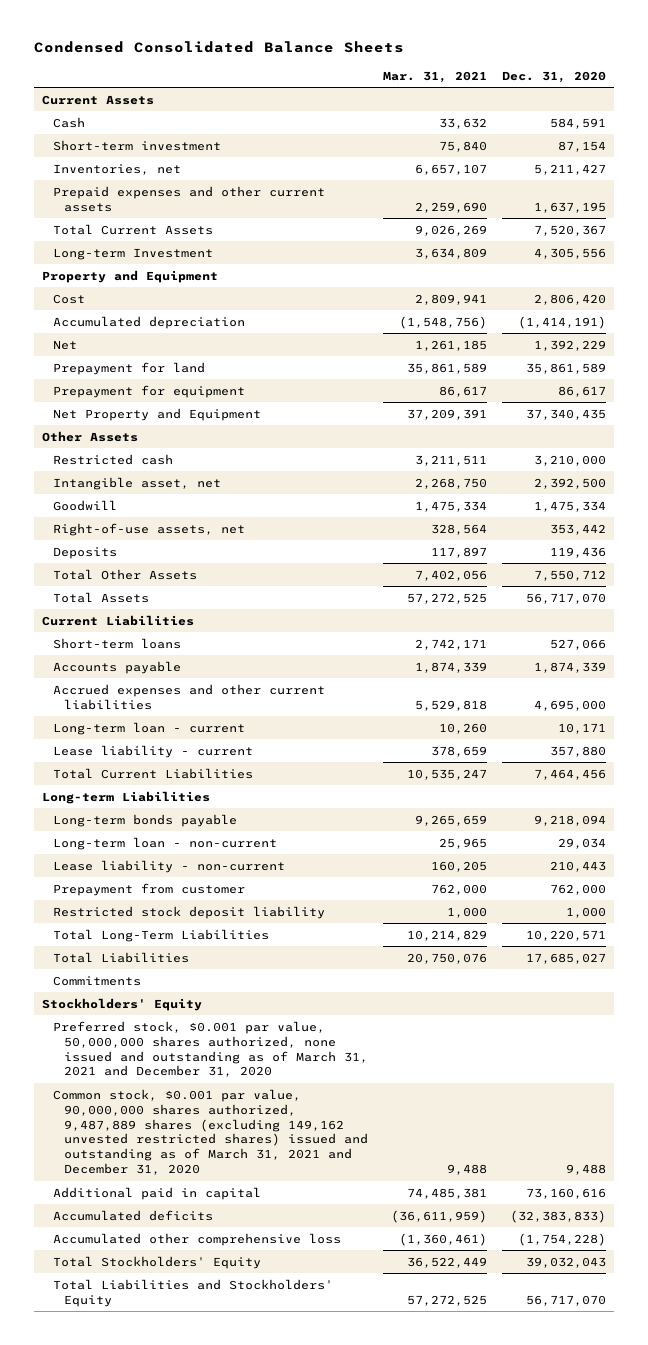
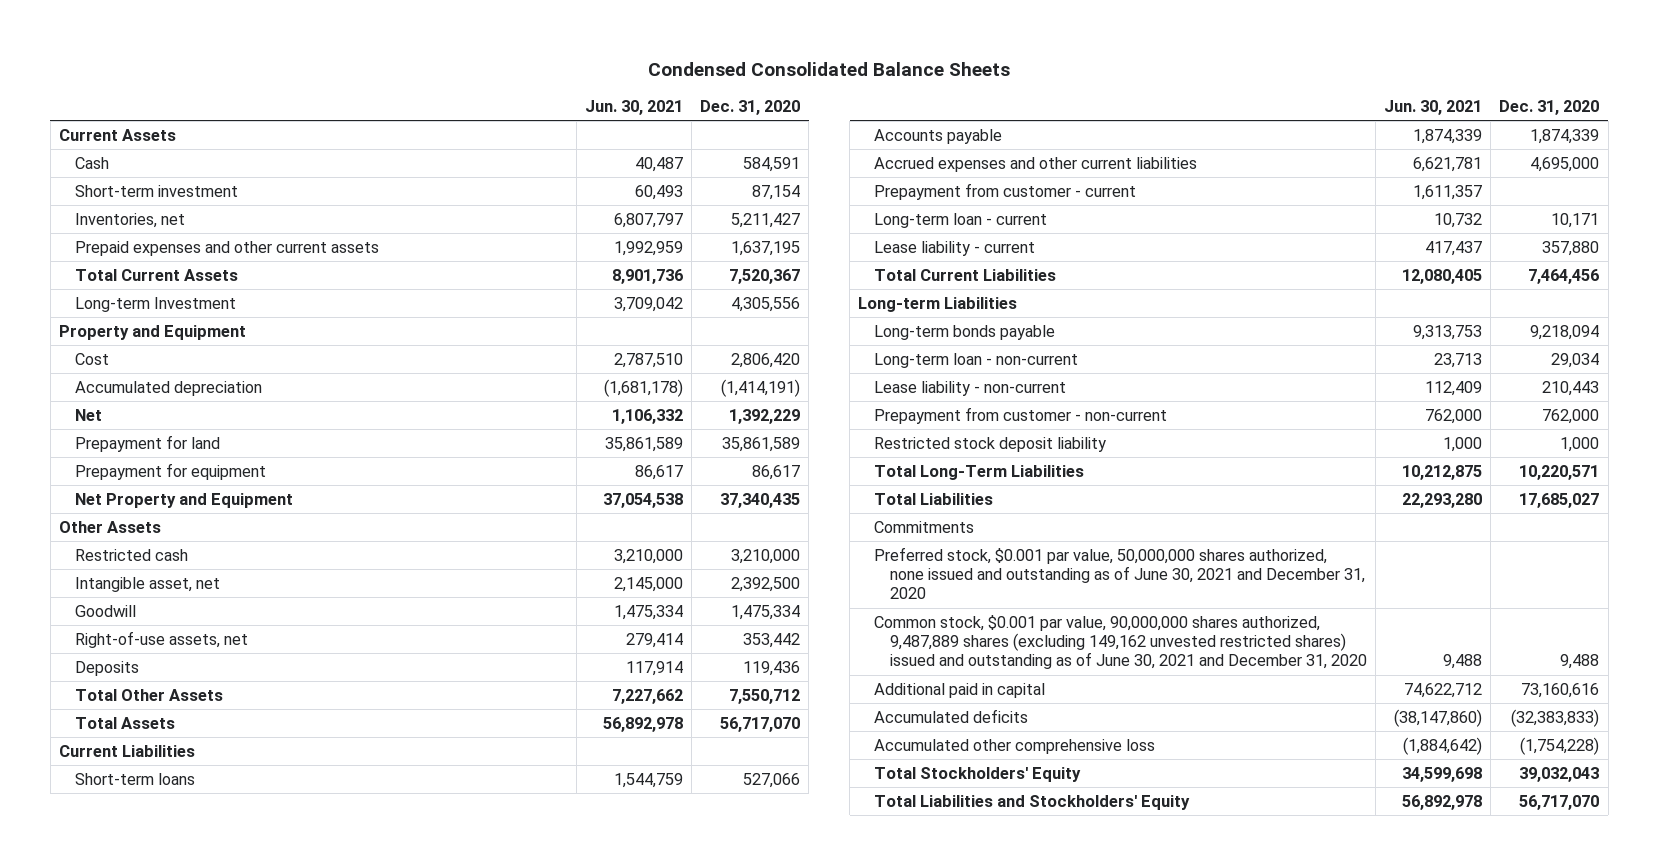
[383,70,488,83] Mar. 31, 2021 -> none
none -> [584,99,683,115] Jun. 30, 2021
none -> [874,182,1137,200] Prepayment from customer - current
[52,882,245,896] Prepayment from customer -> [874,406,1168,424] Prepayment from customer - non-current
[41,997,202,1011] Stockholders' Equity -> none
[52,1020,368,1078] Preferred stock, $0.001 par value, 50,000,000 shares authorized, none issued and outstanding as of March 31, 2021 and December 31, 2020 -> [874,546,1365,600] Preferred stock, $0.001 par value, 50,000,000 shares authorized, none issued and outstanding as of June 30, 2021 and December 31, 2020
[52,1088,368,1176] Common stock, $0.001 par value, 90,000,000 shares authorized, 9,487,889 shares (excluding 149,162 unvested restricted shares) issued and outstanding as of March 31, 2021 and December 31, 2020 -> [874,614,1367,670] Common stock, $0.001 par value, 90,000,000 shares authorized, 9,487,889 shares (excluding 149,162 unvested restricted shares) issued and outstanding as of June 30, 2021 and December 31, 2020

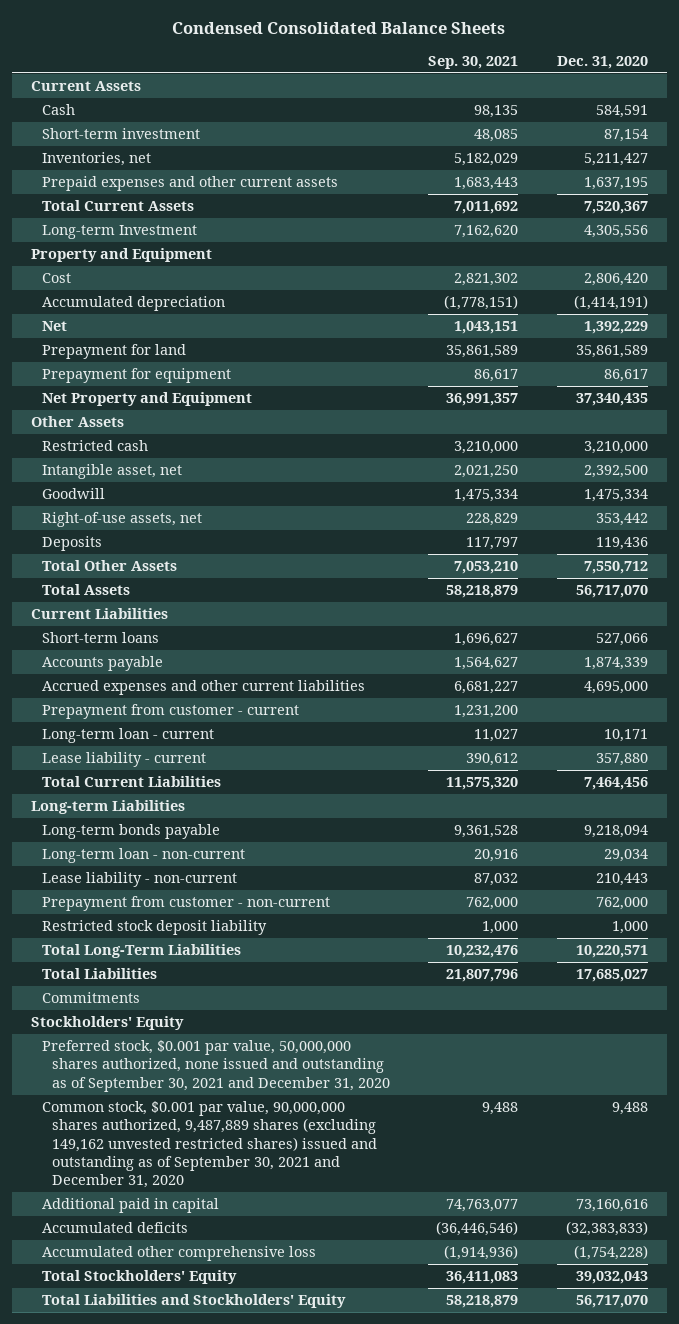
[584,99,683,115] Jun. 30, 2021 -> none
none -> [428,55,519,69] Sep. 30, 2021
none -> [31,1016,185,1031] Stockholders' Equity
[874,546,1365,600] Preferred stock, $0.001 par value, 50,000,000 shares authorized, none issued and outstanding as of June 30, 2021 and December 31, 2020 -> [41,1040,391,1092] Preferred stock, $0.001 par value, 50,000,000 shares authorized, none issued and outstanding as of September 30, 2021 and December 31, 2020
[874,614,1367,670] Common stock, $0.001 par value, 90,000,000 shares authorized, 9,487,889 shares (excluding 149,162 unvested restricted shares) issued and outstanding as of June 30, 2021 and December 31, 2020 -> [41,1101,378,1189] Common stock, $0.001 par value, 90,000,000 shares authorized, 9,487,889 shares (excluding 149,162 unvested restricted shares) issued and outstanding as of September 30, 2021 and December 31, 2020

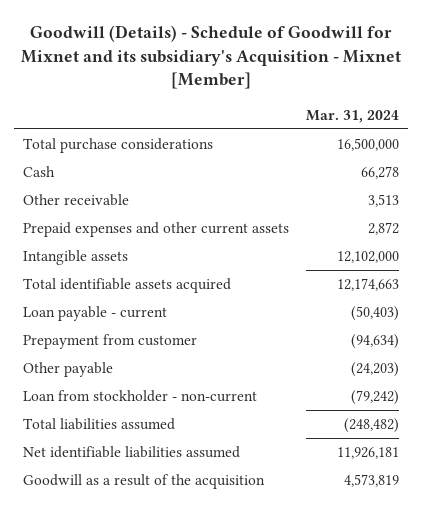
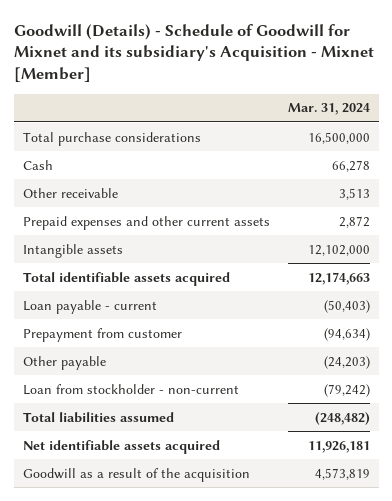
[22,446,240,459] Net identifiable liabilities assumed -> [22,439,220,454] Net identifiable assets acquired

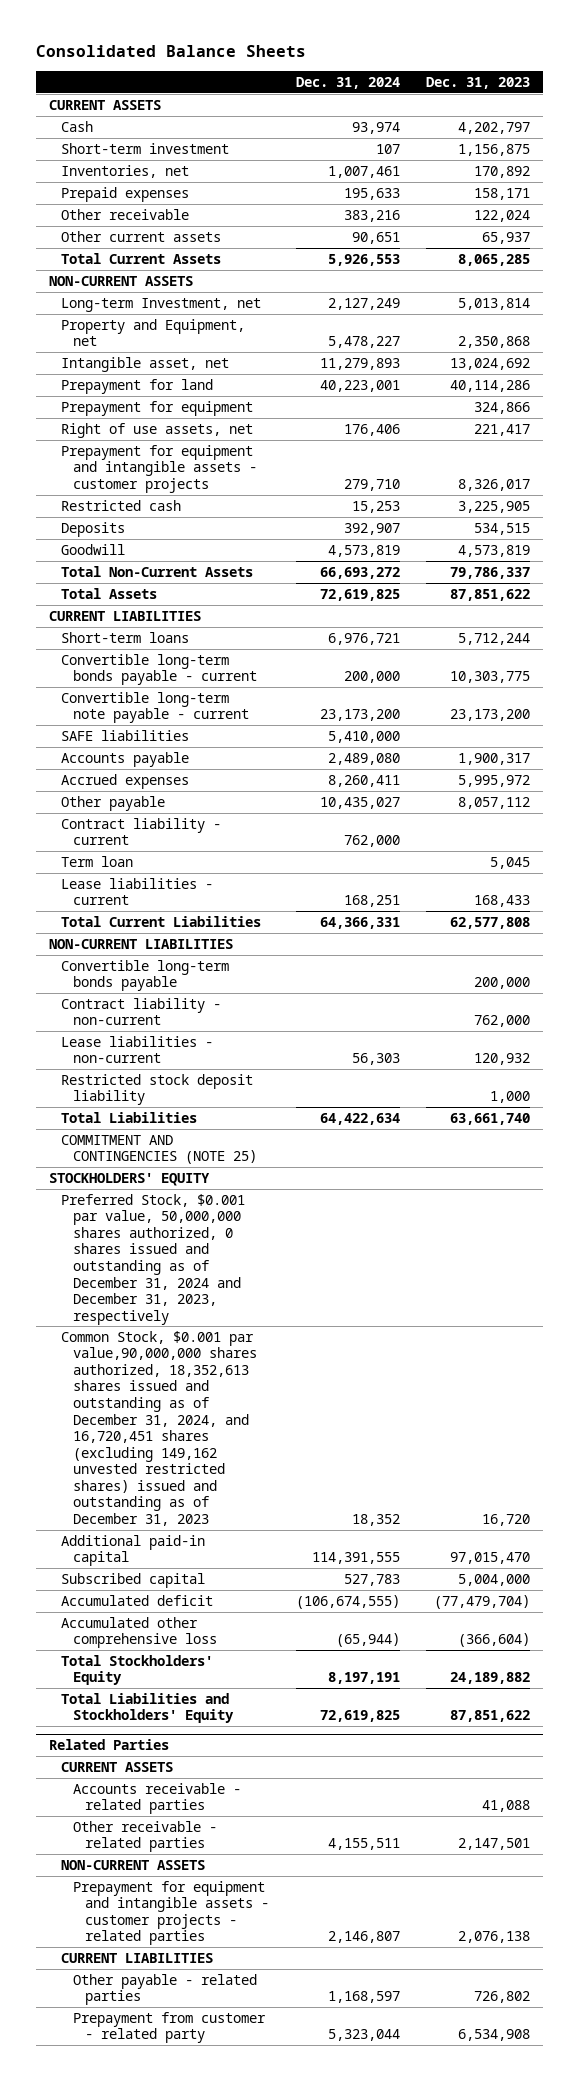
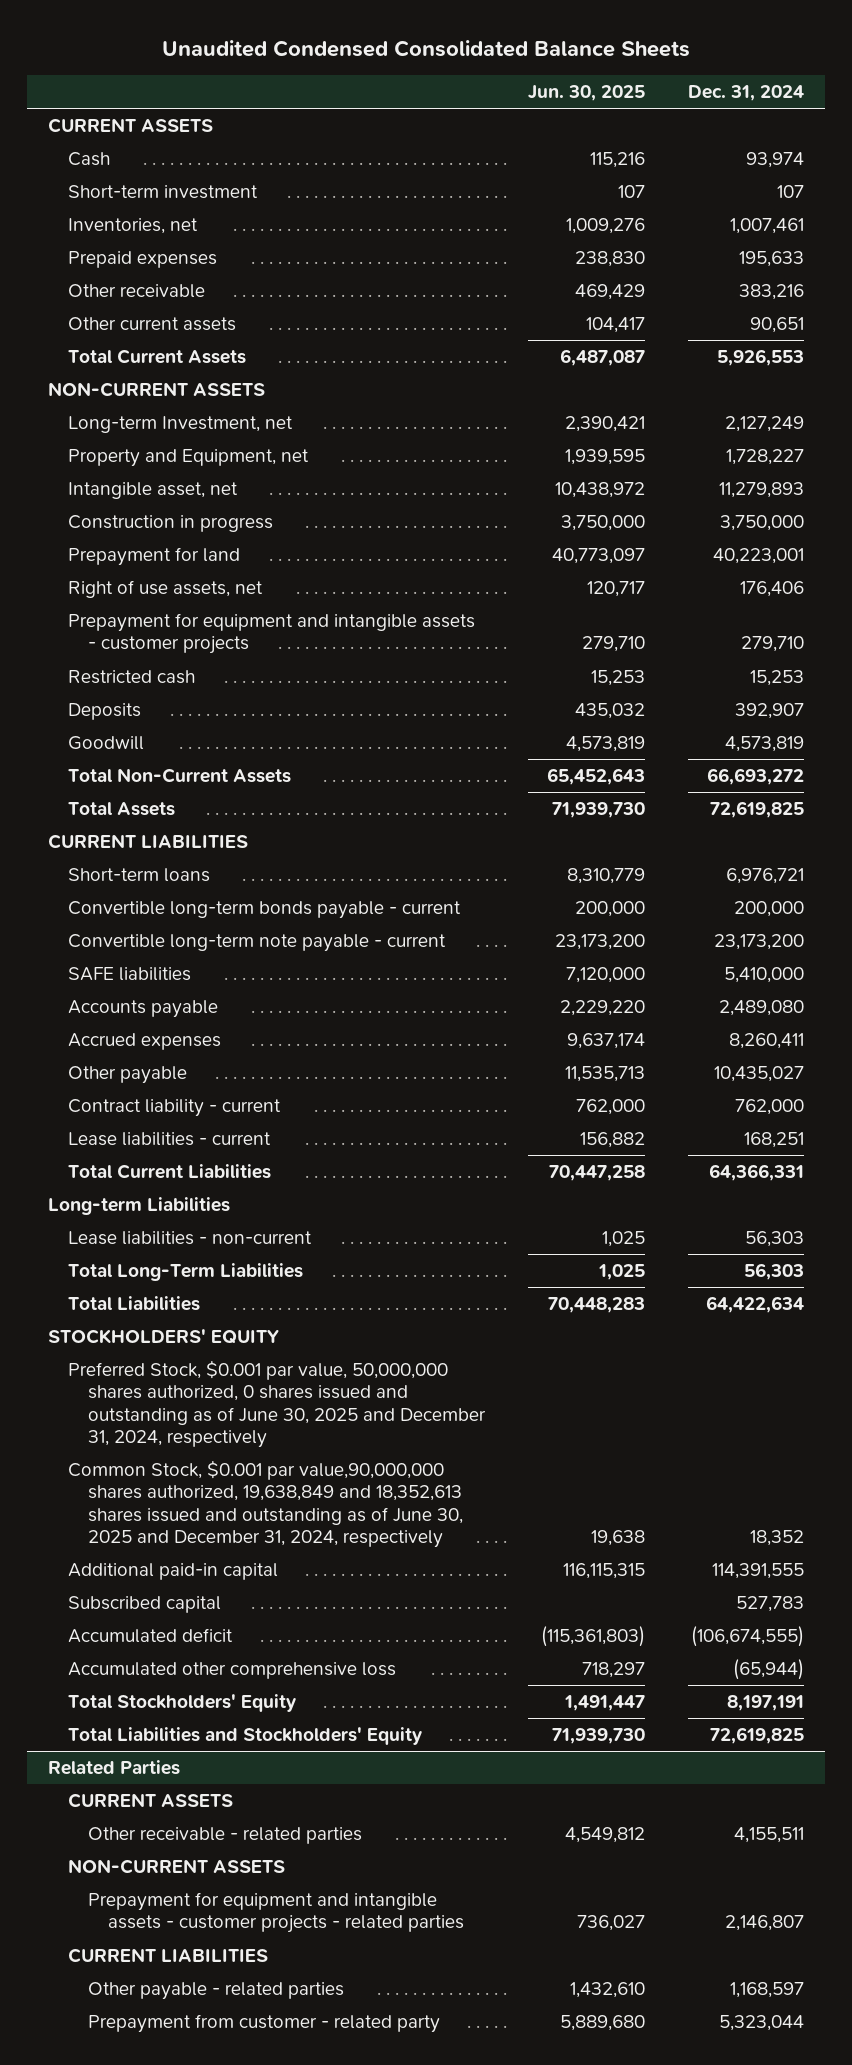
[35,45,306,58] Consolidated Balance Sheets -> [161,40,690,58] Unaudited Condensed Consolidated Balance Sheets
[426,76,531,89] Dec. 31, 2023 -> none
none -> [527,85,645,102] Jun. 30, 2025
[327,336,400,349] 5,478,227 -> [725,449,804,466] 1,728,227
none -> [68,515,274,533] Construction in progress
[60,400,253,416] Prepayment for equipment -> none
[60,855,133,867] Term loan -> none
[60,959,229,992] Convertible long-term bonds payable -> none
[60,997,221,1026] Contract liability - non-current -> none
[48,938,233,949] NON-CURRENT LIABILITIES -> [47,1197,230,1216] Long-term Liabilities
[60,1073,253,1106] Restricted stock deposit liability -> none
none -> [68,1263,304,1282] Total Long-Term Liabilities
[60,1134,257,1165] COMMITMENT AND CONTINGENCIES (NOTE 25) -> none
[60,1193,245,1325] Preferred Stock, $0.001 par value, 50,000,000 shares authorized, 0 shares issued and outstanding as of December 31, 2024 and December 31, 2023, respectively -> [68,1360,487,1448] Preferred Stock, $0.001 par value, 50,000,000 shares authorized, 0 shares issued and outstanding as of June 30, 2025 and December 31, 2024, respectively
[60,1330,257,1526] Common Stock, $0.001 par value,90,000,000 shares authorized, 18,352,613 shares issued and outstanding as of December 31, 2024, and 16,720,451 shares (excluding 149,162 unvested restricted shares) issued and outstanding as of December 31, 2023 -> [68,1460,464,1548] Common Stock, $0.001 par value,90,000,000 shares authorized, 19,638,849 and 18,352,613 shares issued and outstanding as of June 30, 2025 and December 31, 2024, respectively
[72,1782,241,1815] Accounts receivable - related parties -> none

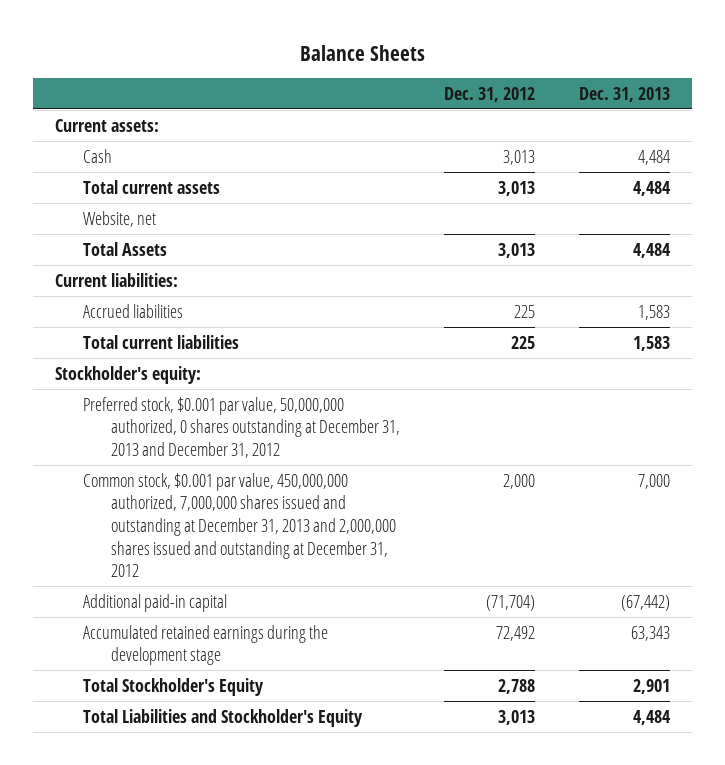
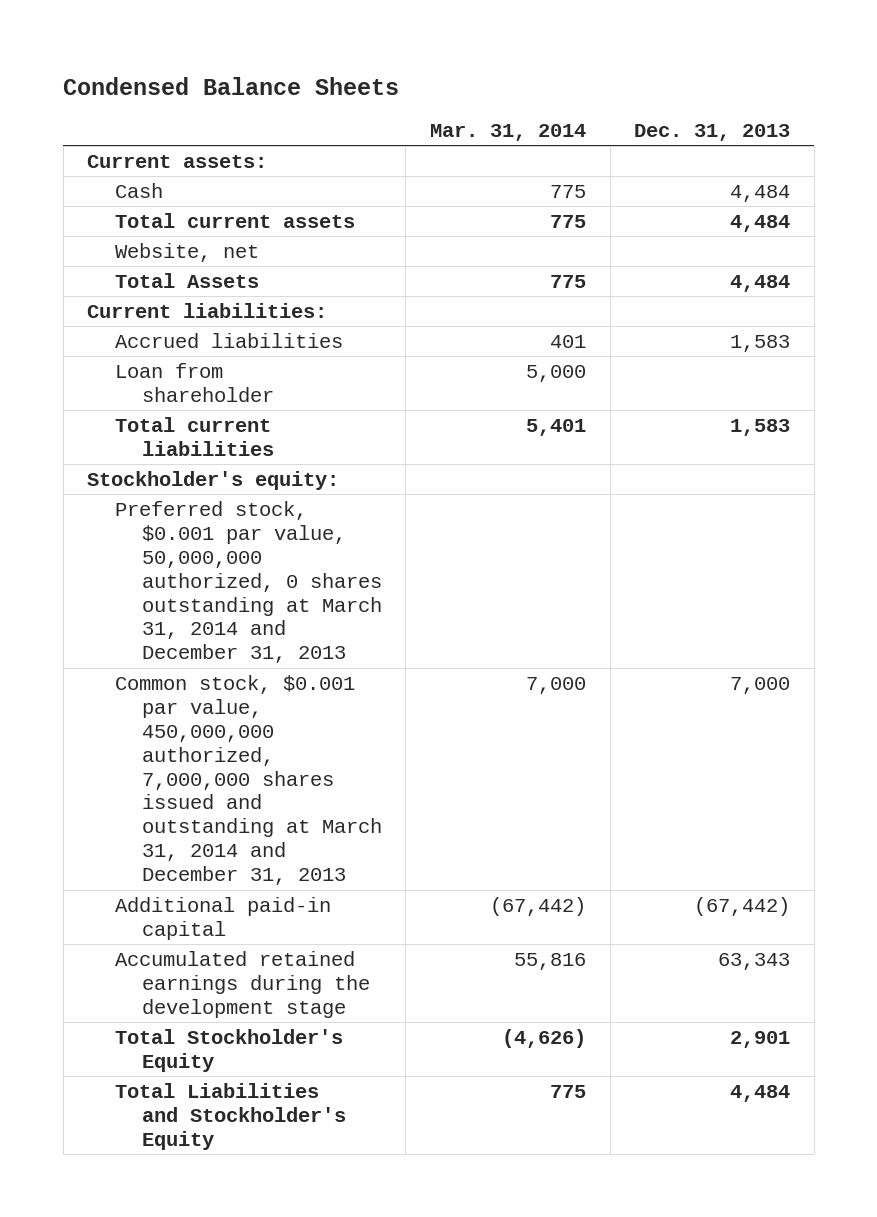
[299,44,425,61] Balance Sheets -> [63,76,400,95] Condensed Balance Sheets
[444,86,536,102] Dec. 31, 2012 -> none
none -> [430,123,587,141] Mar. 31, 2014
none -> [114,362,274,402] Loan from shareholder
[83,396,401,459] Preferred stock, $0.001 par value, 50,000,000 authorized, 0 shares outstanding at December 31, 2013 and December 31, 2012 -> [114,500,382,664] Preferred stock, $0.001 par value, 50,000,000 authorized, 0 shares outstanding at March 31, 2014 and December 31, 2013
[83,472,397,578] Common stock, $0.001 par value, 450,000,000 authorized, 7,000,000 shares issued and outstanding at December 31, 2013 and 2,000,000 shares issued and outstanding at December 31, 2012 -> [114,674,382,886] Common stock, $0.001 par value, 450,000,000 authorized, 7,000,000 shares issued and outstanding at March 31, 2014 and December 31, 2013

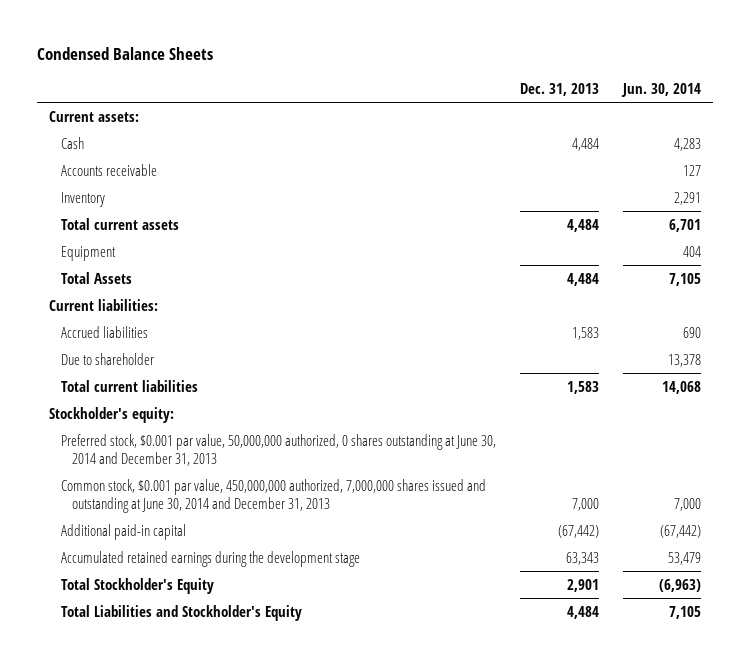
[430,123,587,141] Mar. 31, 2014 -> none
none -> [620,83,701,98] Jun. 30, 2014
none -> [60,163,157,176] Accounts receivable
none -> [60,191,105,207] Inventory
[114,242,259,262] Website, net -> none
none -> [60,245,116,261] Equipment
[114,362,274,402] Loan from shareholder -> none
none -> [60,352,154,365] Due to shareholder
[114,500,382,664] Preferred stock, $0.001 par value, 50,000,000 authorized, 0 shares outstanding at March 31, 2014 and December 31, 2013 -> [60,433,496,466] Preferred stock, $0.001 par value, 50,000,000 authorized, 0 shares outstanding at June 30, 2014 and December 31, 2013
[114,674,382,886] Common stock, $0.001 par value, 450,000,000 authorized, 7,000,000 shares issued and outstanding at March 31, 2014 and December 31, 2013 -> [60,478,486,513] Common stock, $0.001 par value, 450,000,000 authorized, 7,000,000 shares issued and outstanding at June 30, 2014 and December 31, 2013

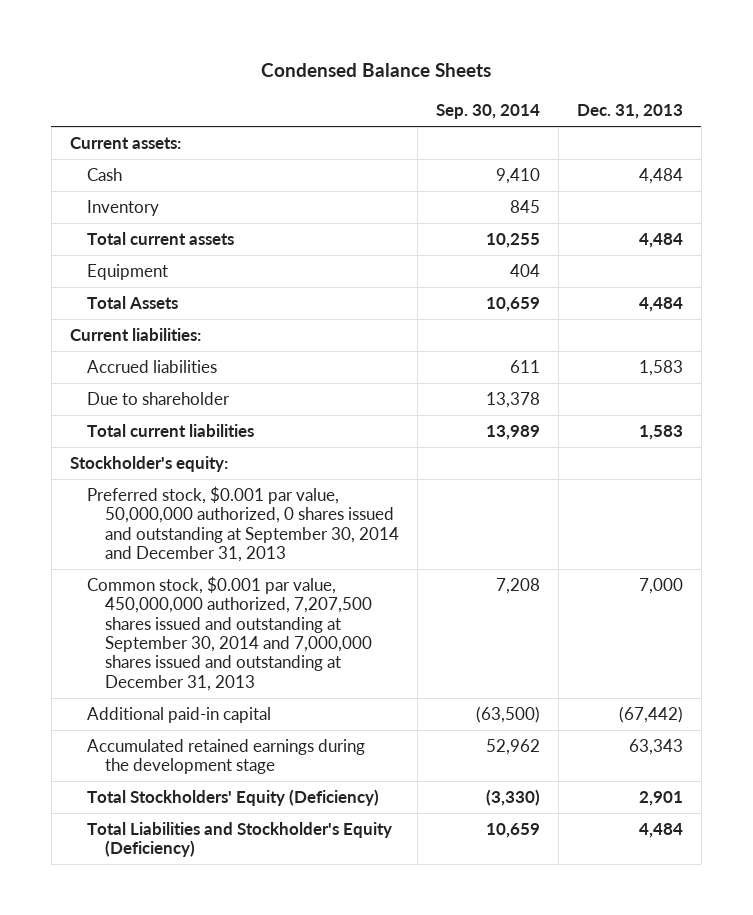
[620,83,701,98] Jun. 30, 2014 -> none
none -> [435,104,540,120] Sep. 30, 2014
[60,163,157,176] Accounts receivable -> none
[60,433,496,466] Preferred stock, $0.001 par value, 50,000,000 authorized, 0 shares outstanding at June 30, 2014 and December 31, 2013 -> [87,486,399,562] Preferred stock, $0.001 par value, 50,000,000 authorized, 0 shares issued and outstanding at September 30, 2014 and December 31, 2013
[60,478,486,513] Common stock, $0.001 par value, 450,000,000 authorized, 7,000,000 shares issued and outstanding at June 30, 2014 and December 31, 2013 -> [87,576,372,691] Common stock, $0.001 par value, 450,000,000 authorized, 7,207,500 shares issued and outstanding at September 30, 2014 and 7,000,000 shares issued and outstanding at December 31, 2013
[60,577,214,594] Total Stockholder's Equity -> [87,789,380,807] Total Stockholders' Equity (Deficiency)
[60,604,302,621] Total Liabilities and Stockholder's Equity -> [87,822,393,858] Total Liabilities and Stockholder's Equity (Deficiency)

